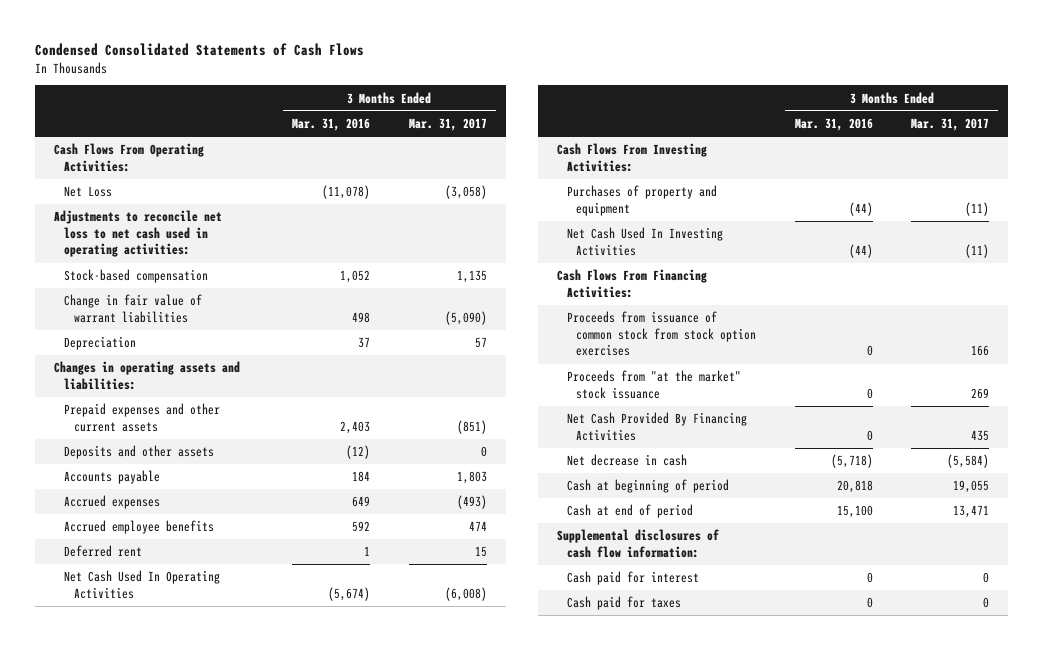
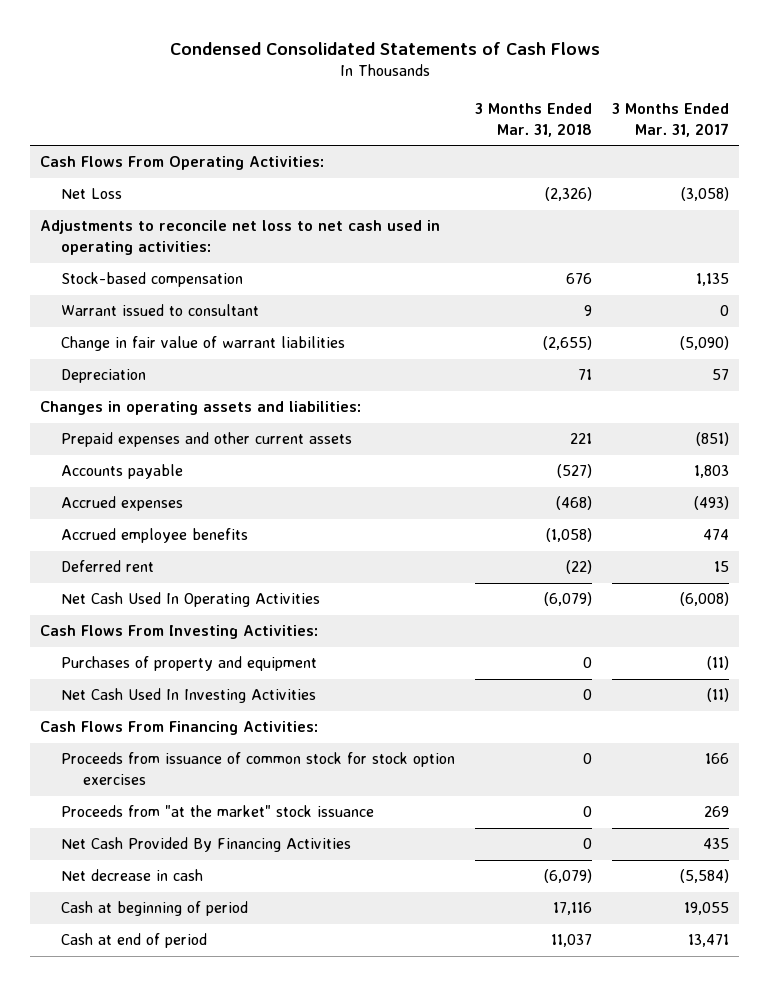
[292,118,371,132] Mar. 31, 2016 -> none
none -> [475,102,593,137] 3 Months Ended Mar. 31, 2018
none -> [61,304,260,317] Warrant issued to consultant
[64,445,215,460] Deposits and other assets -> none
[566,311,757,357] Proceeds from issuance of common stock from stock option exercises -> [61,752,456,786] Proceeds from issuance of common stock for stock option exercises
[556,529,719,558] Supplemental disclosures of cash flow information: -> none
[566,571,699,586] Cash paid for interest -> none
[566,596,681,611] Cash paid for taxes -> none

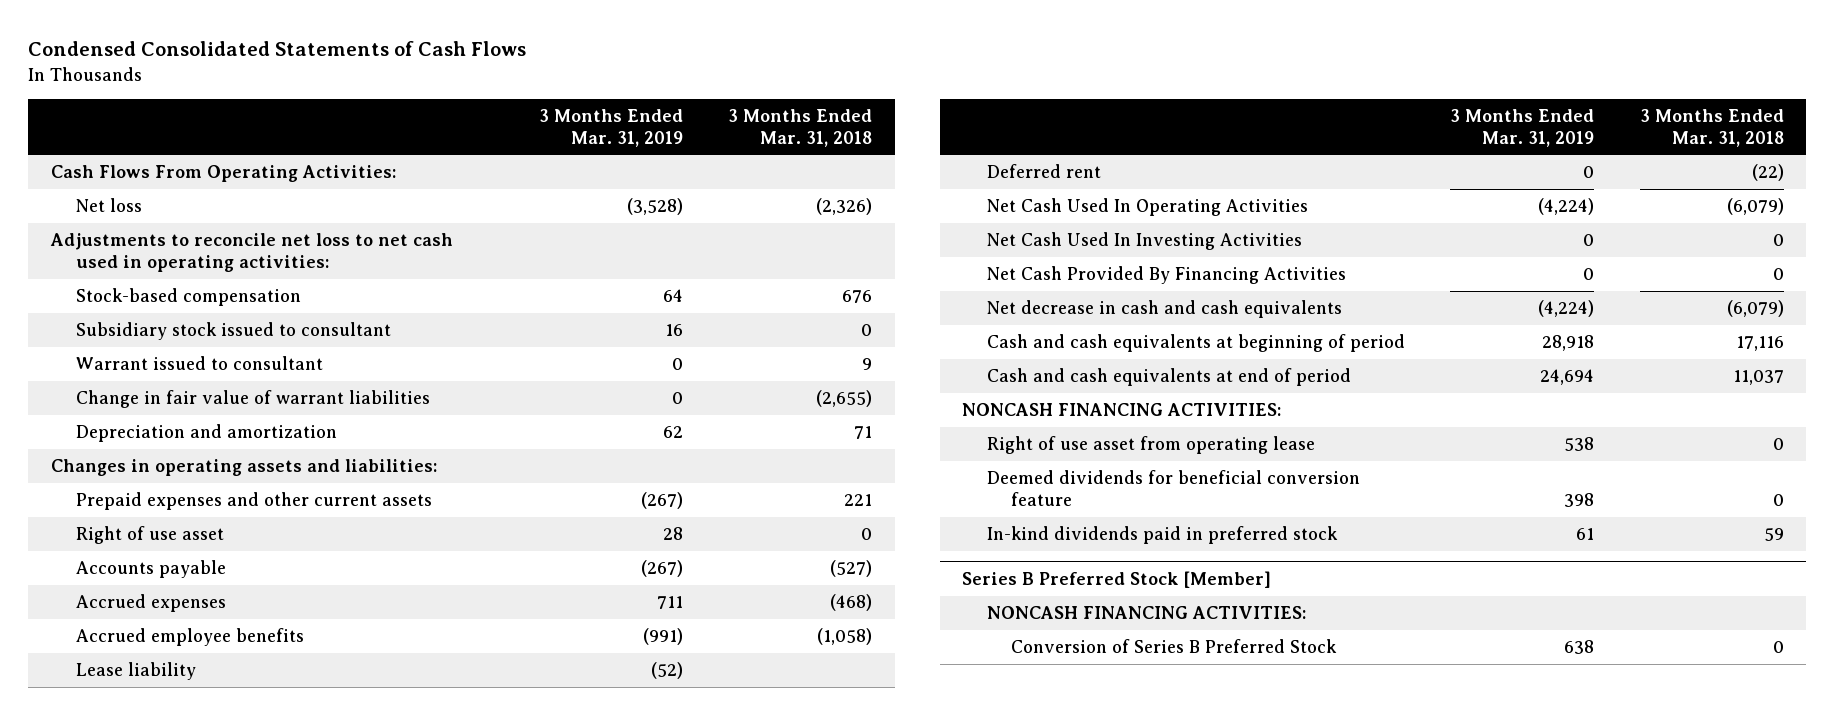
[612,102,730,137] 3 Months Ended Mar. 31, 2017 -> none
none -> [538,108,683,147] 3 Months Ended Mar. 31, 2019
[61,188,123,200] Net Loss -> [75,198,142,213] Net loss
none -> [75,322,391,341] Subsidiary stock issued to consultant
[61,369,147,384] Depreciation -> [75,424,337,443] Depreciation and amortization
none -> [75,526,224,545] Right of use asset
none -> [75,662,196,681] Lease liability
[39,625,318,640] Cash Flows From Investing Activities: -> none
[61,656,318,672] Purchases of property and equipment -> none
[39,721,318,736] Cash Flows From Financing Activities: -> none
[61,752,456,786] Proceeds from issuance of common stock for stock option exercises -> none
[61,805,375,818] Proceeds from "at the market" stock issuance -> none
[61,869,204,882] Net decrease in cash -> [986,300,1342,319] Net decrease in cash and cash equivalents
[61,901,249,917] Cash at beginning of period -> [986,334,1405,353] Cash and cash equivalents at beginning of period
[61,933,208,949] Cash at end of period -> [986,368,1351,387] Cash and cash equivalents at end of period
none -> [962,403,1282,417] NONCASH FINANCING ACTIVITIES:
none -> [986,436,1315,455] Right of use asset from operating lease
none -> [986,470,1360,506] Deemed dividends for beneficial conversion feature
none -> [986,526,1338,545] In-kind dividends paid in preferred stock
none -> [962,570,1272,588] Series B Preferred Stock [Member]
none -> [986,606,1306,620] NONCASH FINANCING ACTIVITIES:
none -> [1011,639,1338,654] Conversion of Series B Preferred Stock

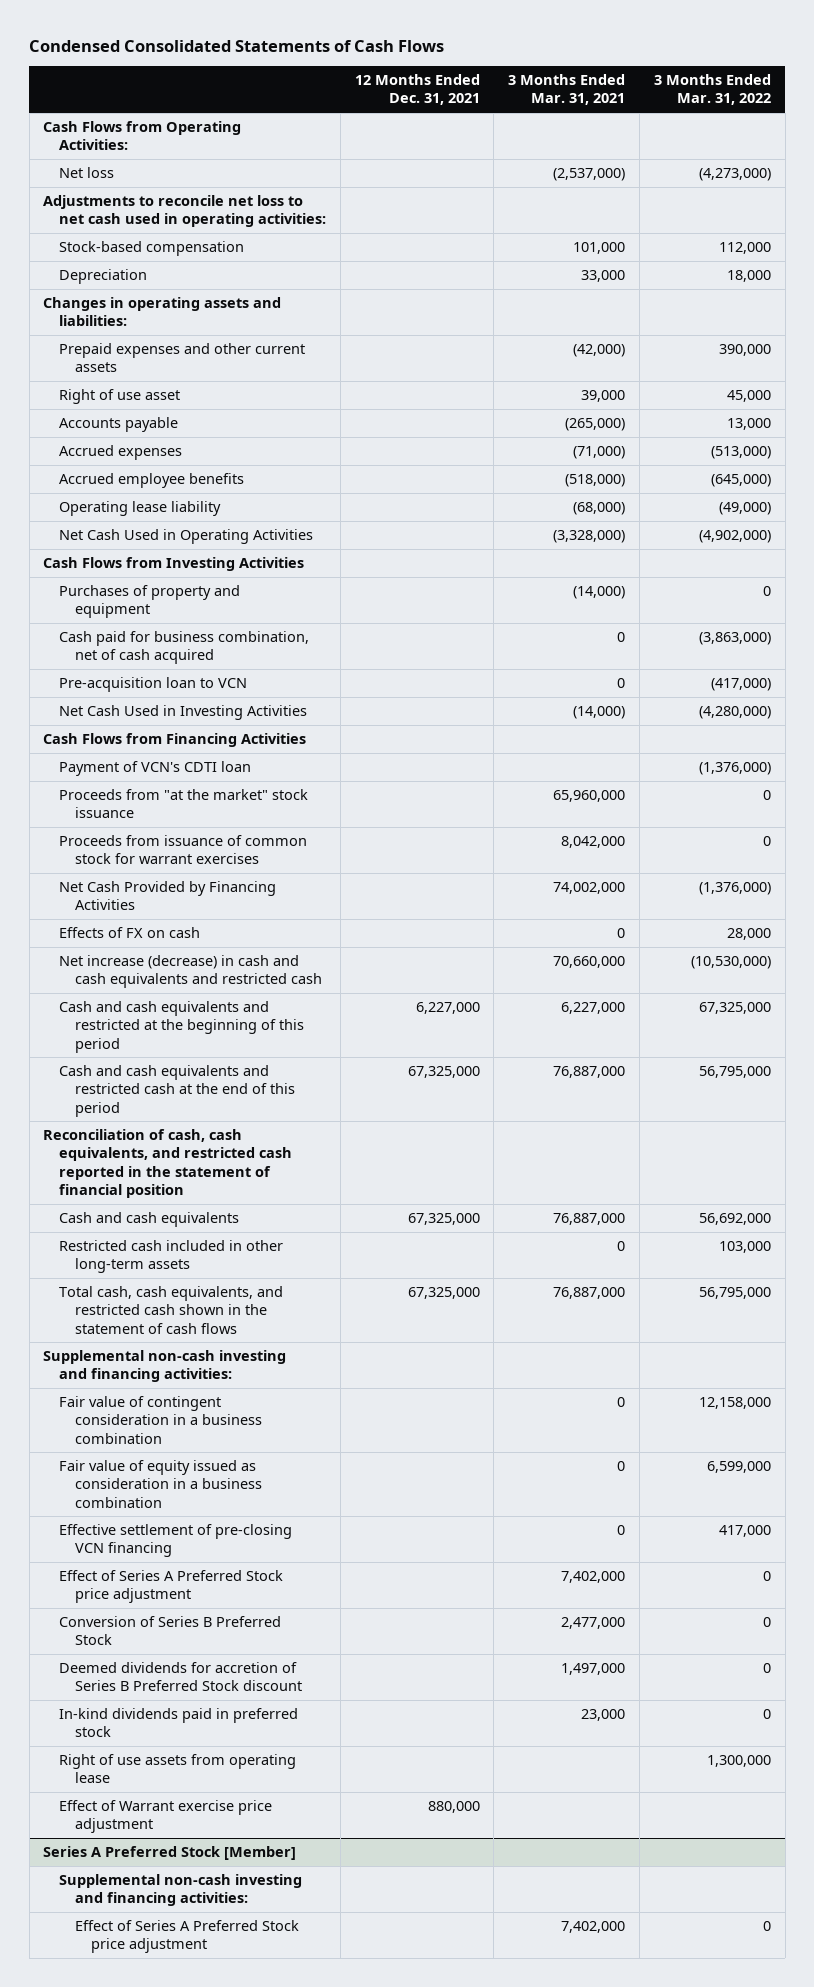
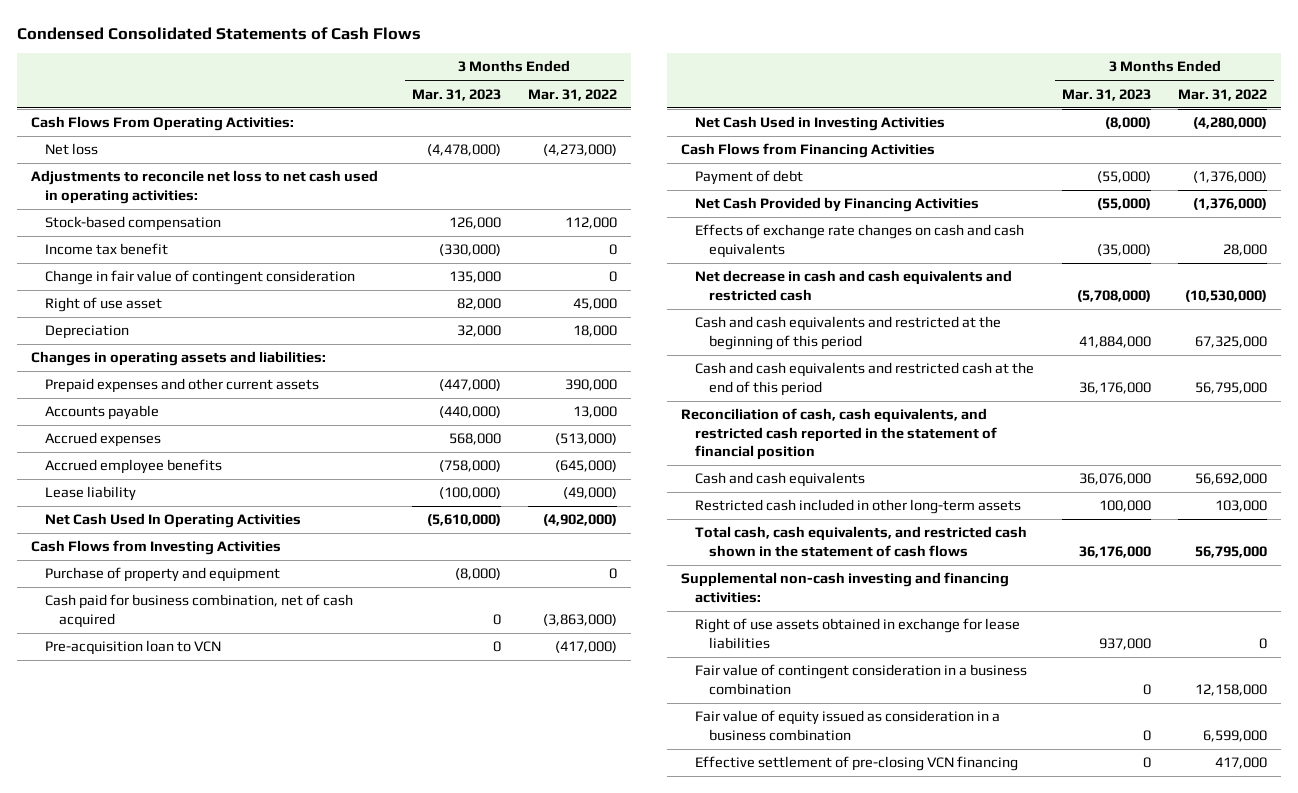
[354,74,480,106] 12 Months Ended Dec. 31, 2021 -> none
[508,74,626,106] 3 Months Ended Mar. 31, 2021 -> none
none -> [411,88,501,101] Mar. 31, 2023
[43,121,242,151] Cash Flows from Operating Activities: -> [30,116,294,132] Cash Flows From Operating Activities:
none -> [44,243,168,256] Income tax benefit
none -> [44,270,355,286] Change in fair value of contingent consideration
[59,389,181,405] Right of use asset -> [44,297,162,313] Right of use asset
[59,501,222,517] Operating lease liability -> [44,486,136,502] Lease liability
[59,529,314,545] Net Cash Used in Operating Activities -> [44,513,301,529] Net Cash Used In Operating Activities
[59,585,241,619] Purchases of property and equipment -> [44,567,280,583] Purchase of property and equipment
[59,789,309,819] Proceeds from "at the market" stock issuance -> none
[59,835,308,865] Proceeds from issuance of common stock for warrant exercises -> none
[59,761,252,777] Payment of VCN's CDTI loan -> [694,170,803,186] Payment of debt
[59,927,201,939] Effects of FX on cash -> [694,224,1024,258] Effects of exchange rate changes on cash and cash equivalents
[59,955,323,989] Net increase (decrease) in cash and cash equivalents and restricted cash -> [694,270,1012,301] Net decrease in cash and cash equivalents and restricted cash
none -> [694,618,1020,649] Right of use assets obtained in exchange for lease liabilities
[59,1570,284,1604] Effect of Series A Preferred Stock price adjustment -> none
[59,1616,282,1646] Conversion of Series B Preferred Stock -> none
[59,1662,303,1692] Deemed dividends for accretion of Series B Preferred Stock discount -> none
[59,1708,299,1738] In-kind dividends paid in preferred stock -> none
[59,1754,297,1784] Right of use assets from operating lease -> none
[59,1800,273,1834] Effect of Warrant exercise price adjustment -> none
[43,1846,297,1861] Series A Preferred Stock [Member] -> none
[59,1874,303,1907] Supplemental non-cash investing and financing activities: -> none
[75,1920,300,1954] Effect of Series A Preferred Stock price adjustment -> none

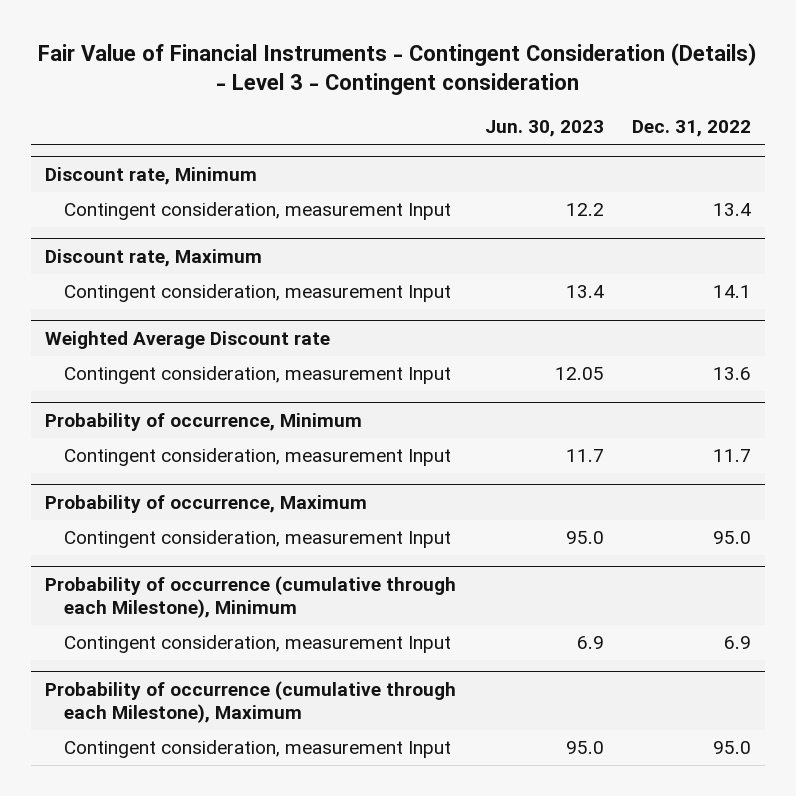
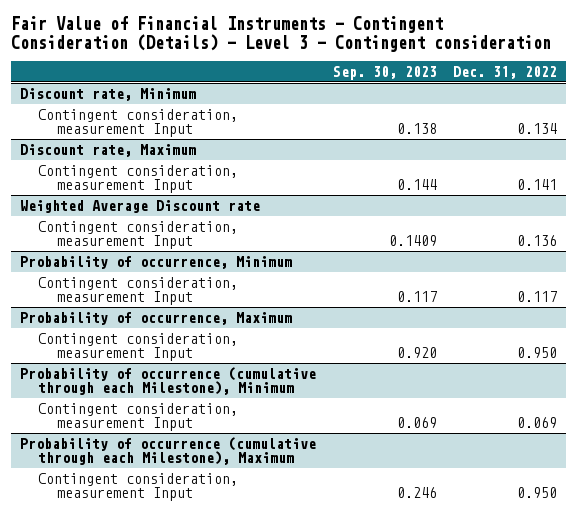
[484,120,604,138] Jun. 30, 2023 -> none
none -> [332,65,437,80] Sep. 30, 2023
[713,203,752,217] 13.4 -> [517,123,558,135] 0.134
[713,285,752,299] 14.1 -> [517,179,558,191] 0.141
[713,367,752,381] 13.6 -> [517,235,558,247] 0.136
[713,449,752,463] 11.7 -> [517,291,558,303] 0.117
[713,531,752,545] 95.0 -> [517,347,558,359] 0.950
[724,636,752,650] 6.9 -> [517,417,558,429] 0.069
[713,741,752,755] 95.0 -> [517,487,558,499] 0.950

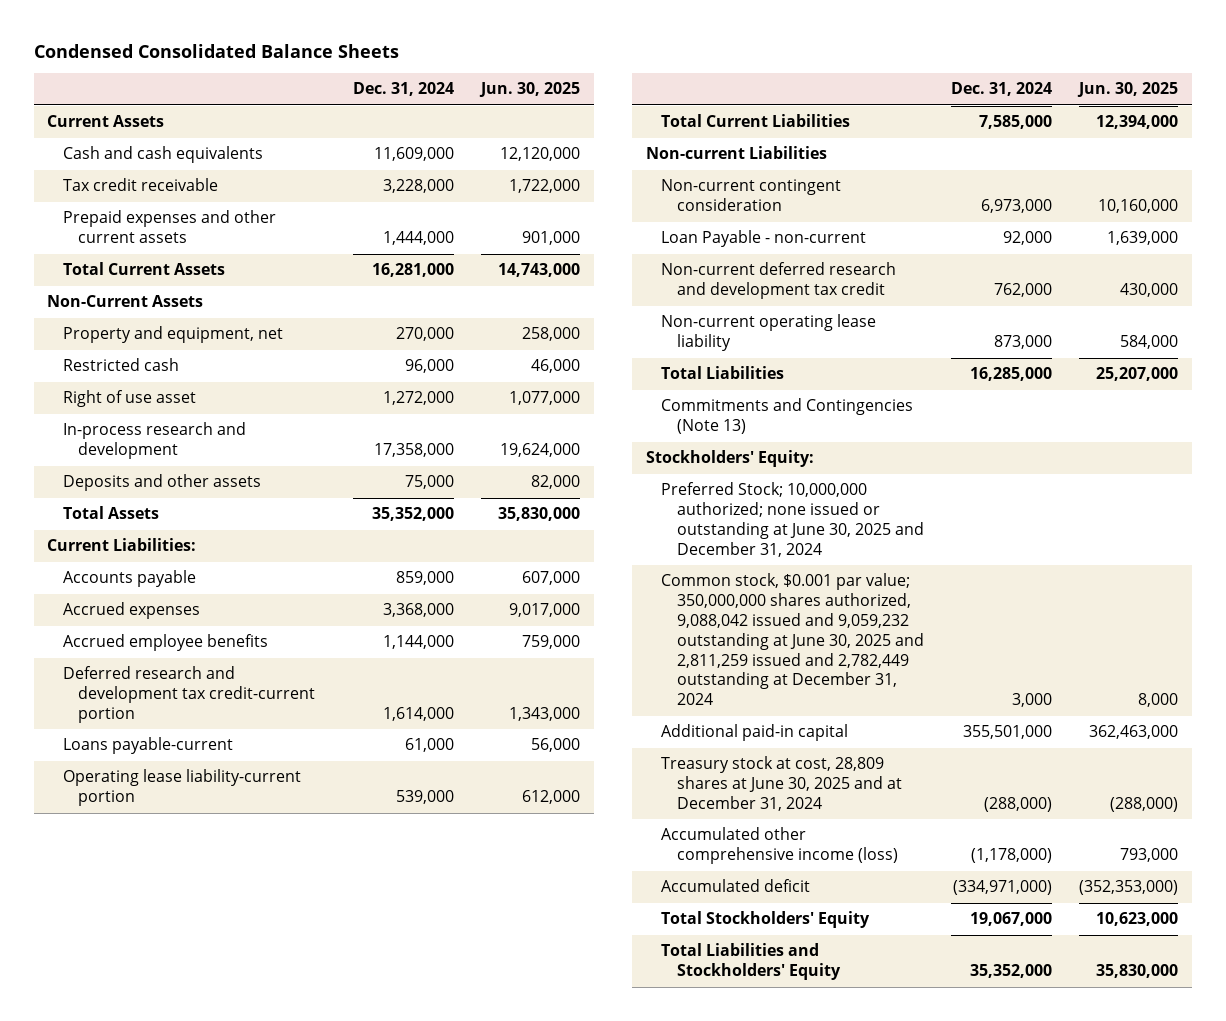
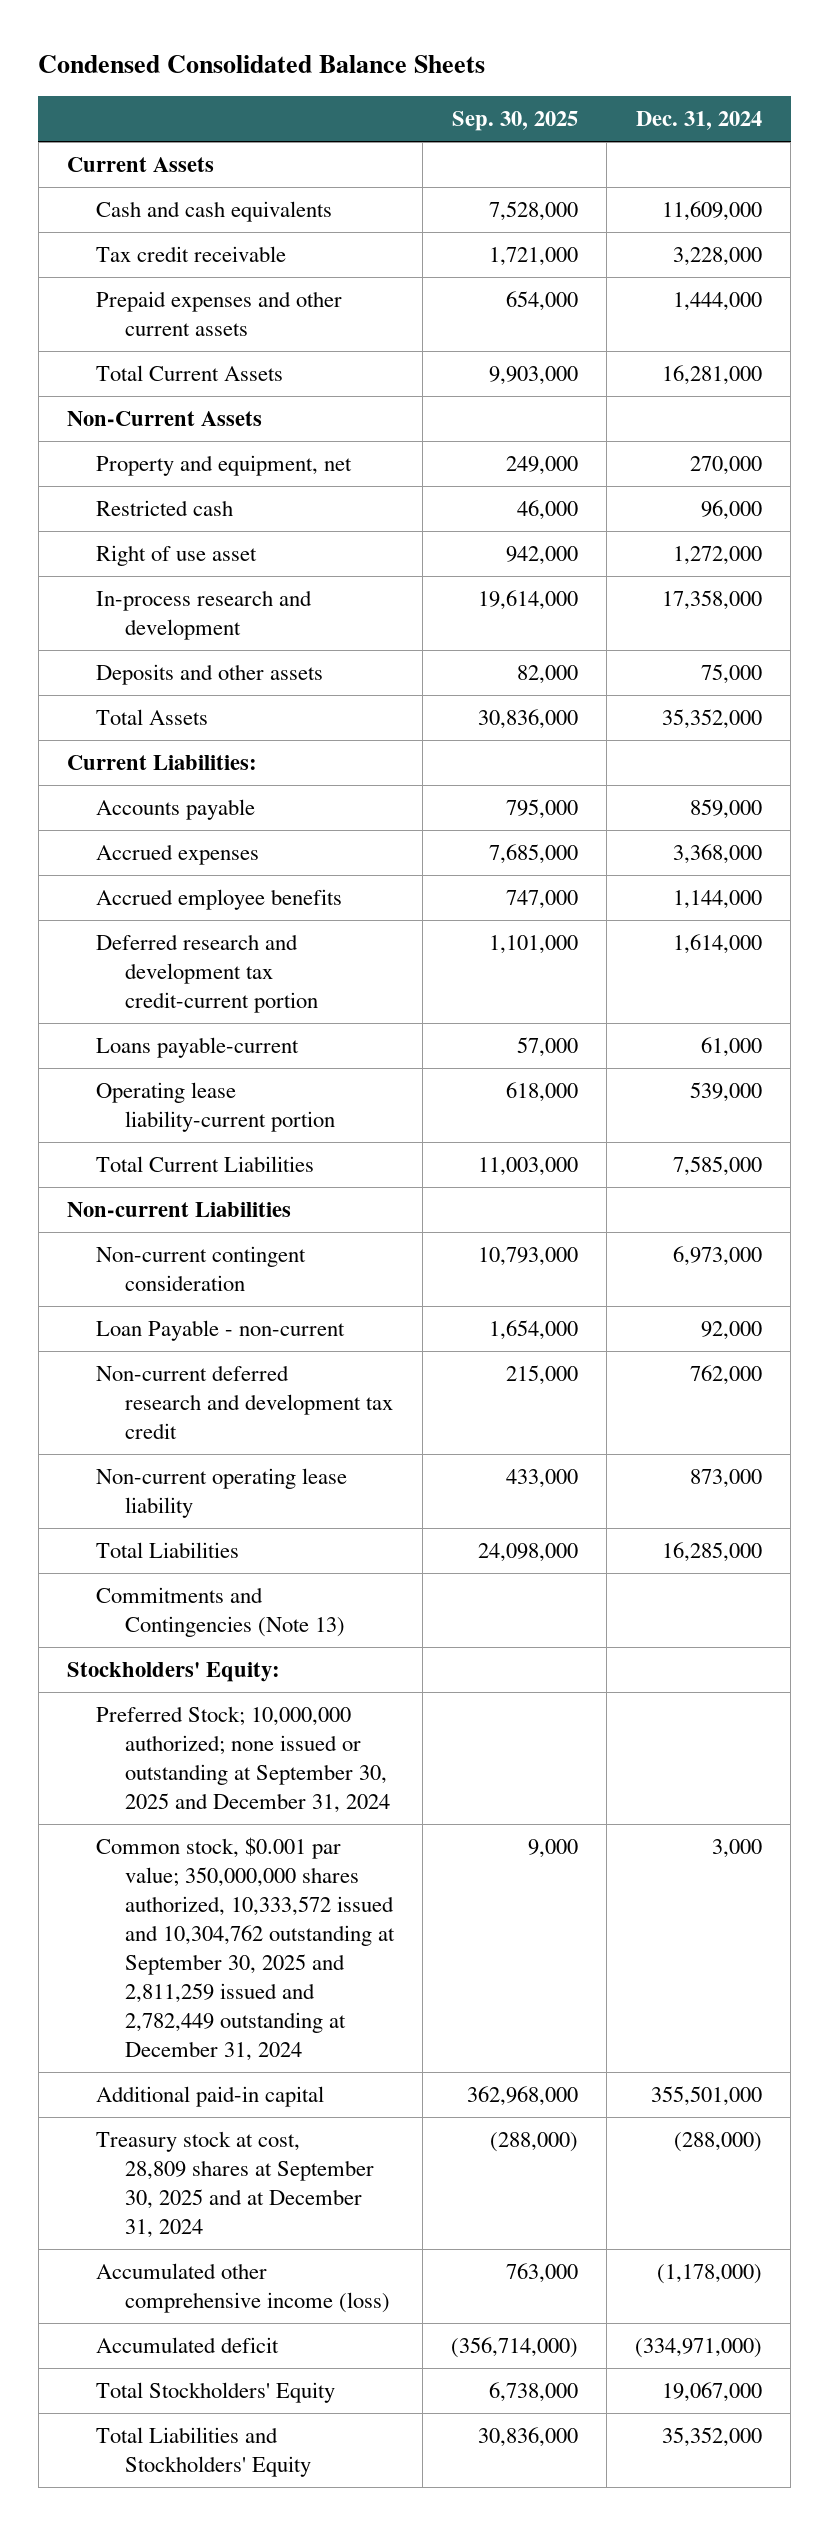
[478,82,580,98] Jun. 30, 2025 -> none
none -> [452,110,579,131] Sep. 30, 2025
[661,482,924,557] Preferred Stock; 10,000,000 authorized; none issued or outstanding at June 30, 2025 and December 31, 2024 -> [95,1706,390,1813] Preferred Stock; 10,000,000 authorized; none issued or outstanding at September 30, 2025 and December 31, 2024
[661,573,924,706] Common stock, $0.001 par value; 350,000,000 shares authorized, 9,088,042 issued and 9,059,232 outstanding at June 30, 2025 and 2,811,259 issued and 2,782,449 outstanding at December 31, 2024 -> [95,1837,395,2061] Common stock, $0.001 par value; 350,000,000 shares authorized, 10,333,572 issued and 10,304,762 outstanding at September 30, 2025 and 2,811,259 issued and 2,782,449 outstanding at December 31, 2024
[661,756,902,812] Treasury stock at cost, 28,809 shares at June 30, 2025 and at December 31, 2024 -> [95,2131,374,2238] Treasury stock at cost, 28,809 shares at September 30, 2025 and at December 31, 2024

